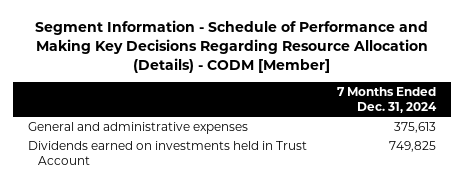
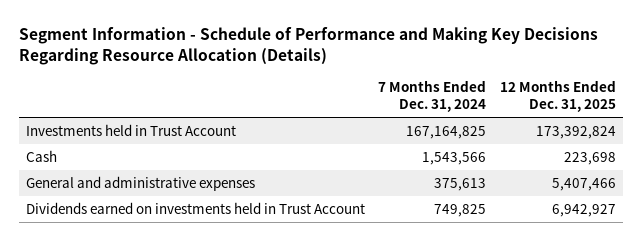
[34,20,428,73] Segment Information - Schedule of Performance and Making Key Decisions Regarding Resource Allocation (Details) - CODM [Member] -> [18,26,598,65] Segment Information - Schedule of Performance and Making Key Decisions Regarding Resource Allocation (Details)
none -> [499,80,616,113] 12 Months Ended Dec. 31, 2025
none -> [25,123,236,136] Investments held in Trust Account
none -> [25,149,57,162] Cash

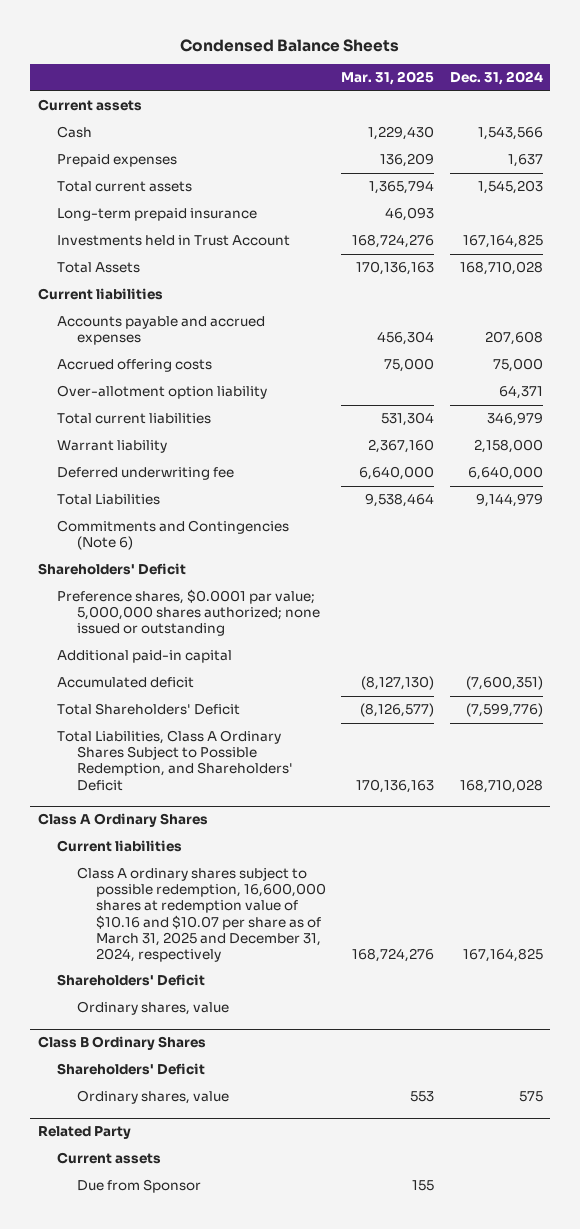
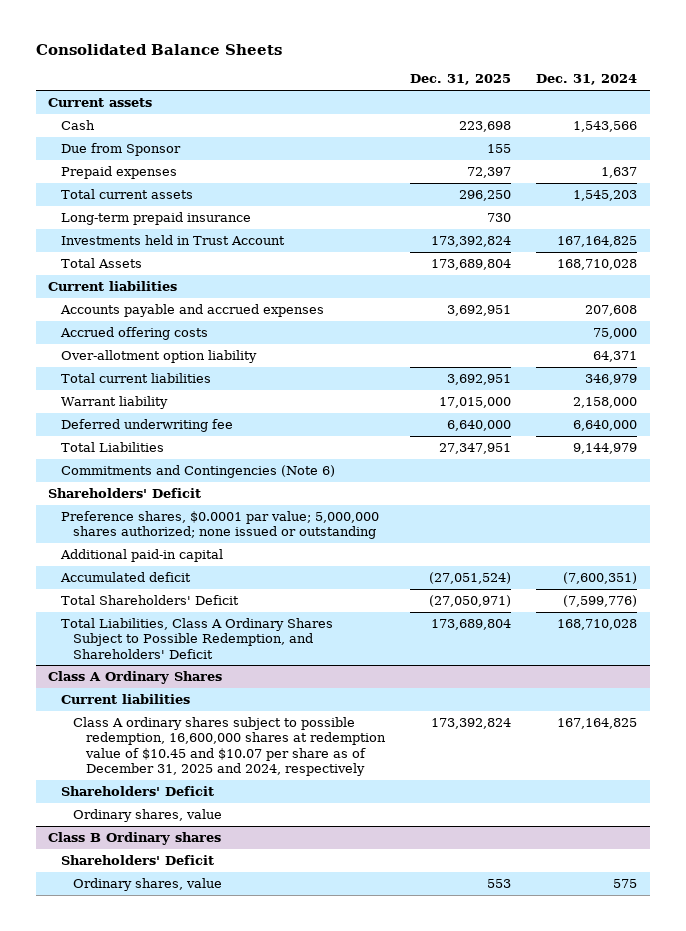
[180,38,400,52] Condensed Balance Sheets -> [35,43,282,55] Consolidated Balance Sheets
[341,71,435,86] Mar. 31, 2025 -> none
none -> [409,74,511,86] Dec. 31, 2025
none -> [60,142,181,156] Due from Sponsor
[76,867,327,962] Class A ordinary shares subject to possible redemption, 16,600,000 shares at redemption value of $10.16 and $10.07 per share as of March 31, 2025 and December 31, 2024, respectively -> [73,716,386,776] Class A ordinary shares subject to possible redemption, 16,600,000 shares at redemption value of $10.45 and $10.07 per share as of December 31, 2025 and 2024, respectively
[37,1036,206,1051] Class B Ordinary Shares -> [48,831,222,845] Class B Ordinary shares
[37,1126,131,1140] Related Party -> none
[57,1152,162,1165] Current assets -> none
[76,1179,201,1194] Due from Sponsor -> none

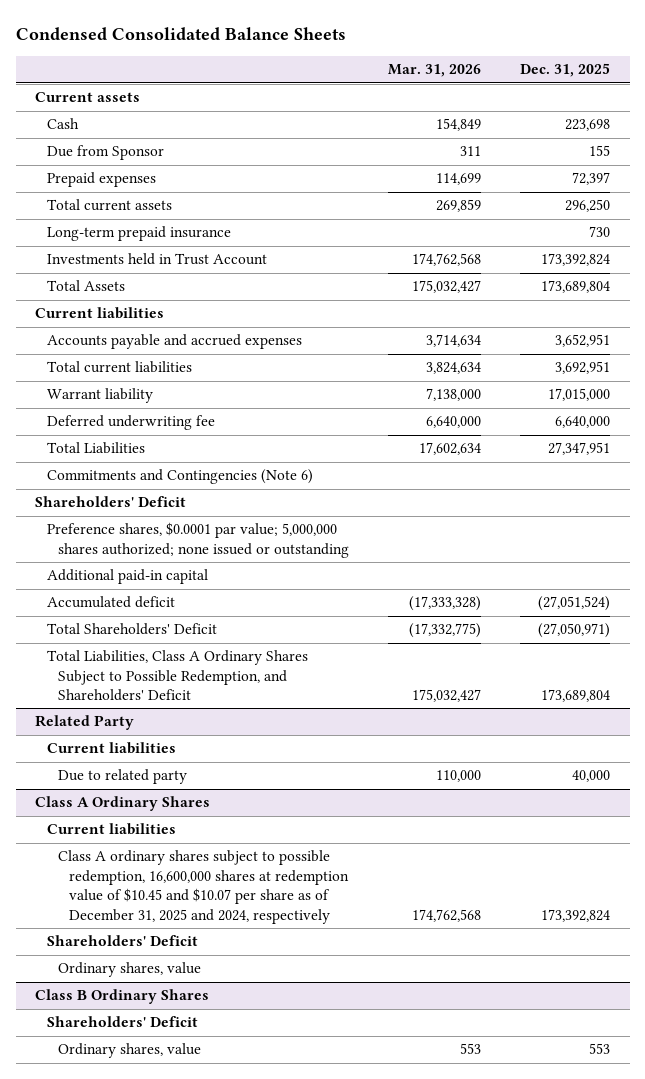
[35,43,282,55] Consolidated Balance Sheets -> [15,27,346,41] Condensed Consolidated Balance Sheets
[536,74,638,86] Dec. 31, 2024 -> none
none -> [387,64,481,78] Mar. 31, 2026
[59,326,208,340] Accrued offering costs -> none
[60,349,257,363] Over-allotment option liability -> none
[446,304,511,316] 3,692,951 -> [555,334,611,348] 3,652,951
none -> [35,715,135,731] Related Party
none -> [46,742,176,755] Current liabilities
none -> [57,769,187,785] Due to related party
[48,831,222,845] Class B Ordinary shares -> [35,989,210,1005] Class B Ordinary Shares

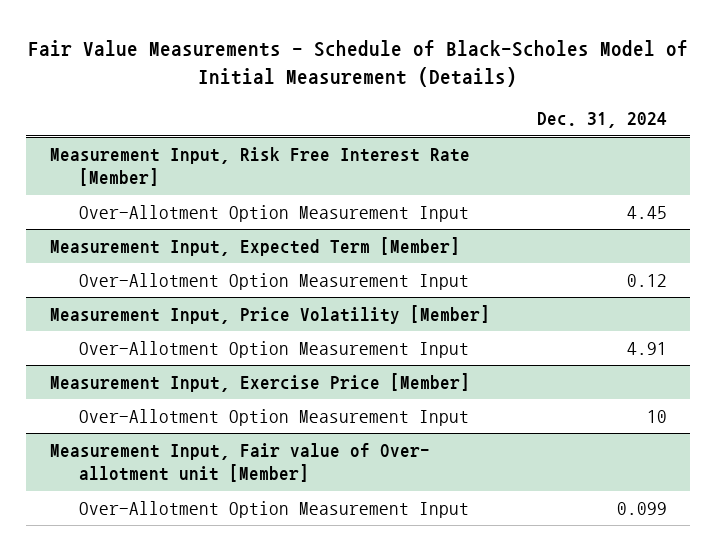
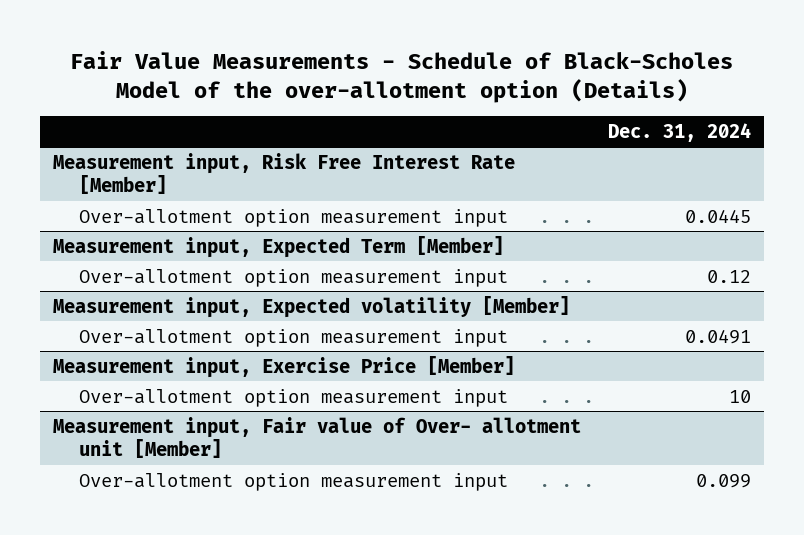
[28,39,689,88] Fair Value Measurements - Schedule of Black-Scholes Model of Initial Measurement (Details) -> [69,50,733,103] Fair Value Measurements - Schedule of Black-Scholes Model of the over-allotment option (Details)
[49,146,470,187] Measurement Input, Risk Free Interest Rate [Member] -> [53,152,516,195] Measurement input, Risk Free Interest Rate [Member]
[78,204,469,222] Over-Allotment Option Measurement Input -> [79,208,509,227] Over-allotment option measurement input
[626,205,667,219] 4.45 -> [684,208,751,223] 0.0445
[49,236,460,256] Measurement Input, Expected Term [Member] -> [53,235,505,258] Measurement input, Expected Term [Member]
[78,272,469,290] Over-Allotment Option Measurement Input -> [79,268,509,287] Over-allotment option measurement input
[49,304,490,324] Measurement Input, Price Volatility [Member] -> [53,295,571,318] Measurement input, Expected volatility [Member]
[78,340,469,358] Over-Allotment Option Measurement Input -> [79,328,509,347] Over-allotment option measurement input
[626,341,667,355] 4.91 -> [684,328,751,344] 0.0491
[49,372,470,392] Measurement Input, Exercise Price [Member] -> [53,355,516,378] Measurement input, Exercise Price [Member]
[78,408,469,426] Over-Allotment Option Measurement Input -> [79,388,509,407] Over-allotment option measurement input
[49,442,430,483] Measurement Input, Fair value of Over- allotment unit [Member] -> [53,416,582,459] Measurement input, Fair value of Over- allotment unit [Member]
[78,500,469,518] Over-Allotment Option Measurement Input -> [79,472,509,491] Over-allotment option measurement input

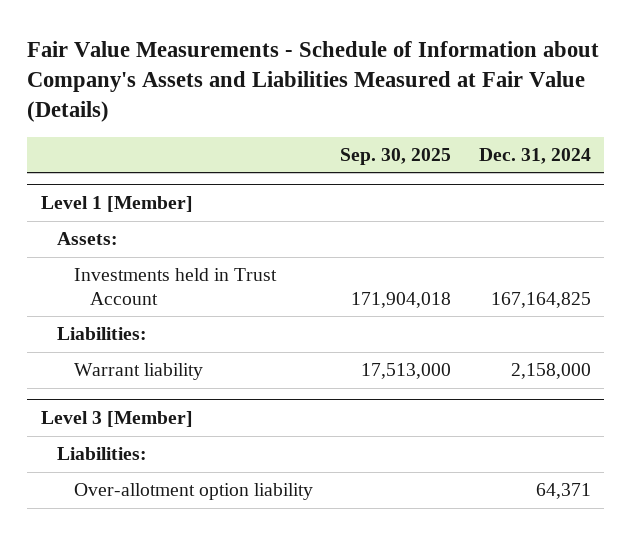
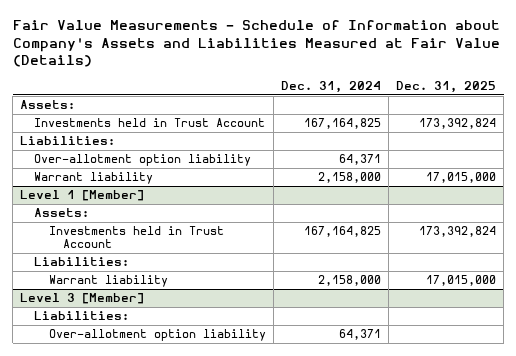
[340,147,452,165] Sep. 30, 2025 -> none
none -> [396,80,497,93] Dec. 31, 2025
none -> [20,100,76,110] Assets:
none -> [34,118,266,128] Investments held in Trust Account
none -> [20,136,116,146] Liabilities:
none -> [34,154,252,167] Over-allotment option liability
none -> [34,172,154,185] Warrant liability

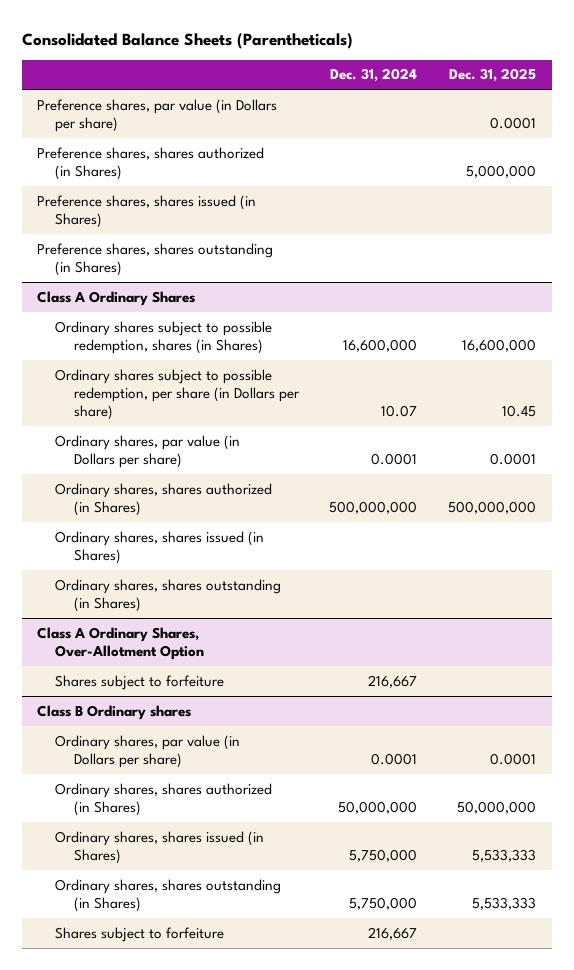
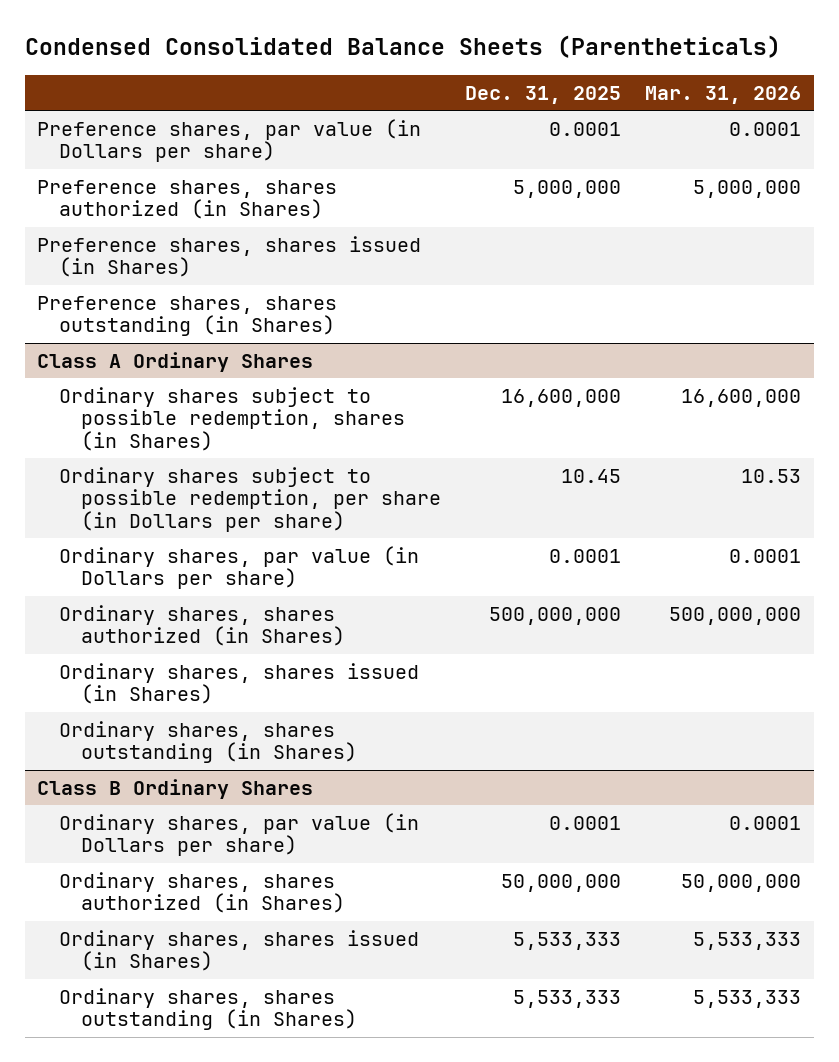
[21,32,353,49] Consolidated Balance Sheets (Parentheticals) -> [25,35,782,59] Condensed Consolidated Balance Sheets (Parentheticals)
[330,68,418,83] Dec. 31, 2024 -> none
none -> [645,85,802,104] Mar. 31, 2026
[37,626,205,660] Class A Ordinary Shares, Over-Allotment Option -> none
[55,674,225,690] Shares subject to forfeiture -> none
[37,704,192,720] Class B Ordinary shares -> [37,778,314,799] Class B Ordinary Shares
[55,926,225,942] Shares subject to forfeiture -> none

